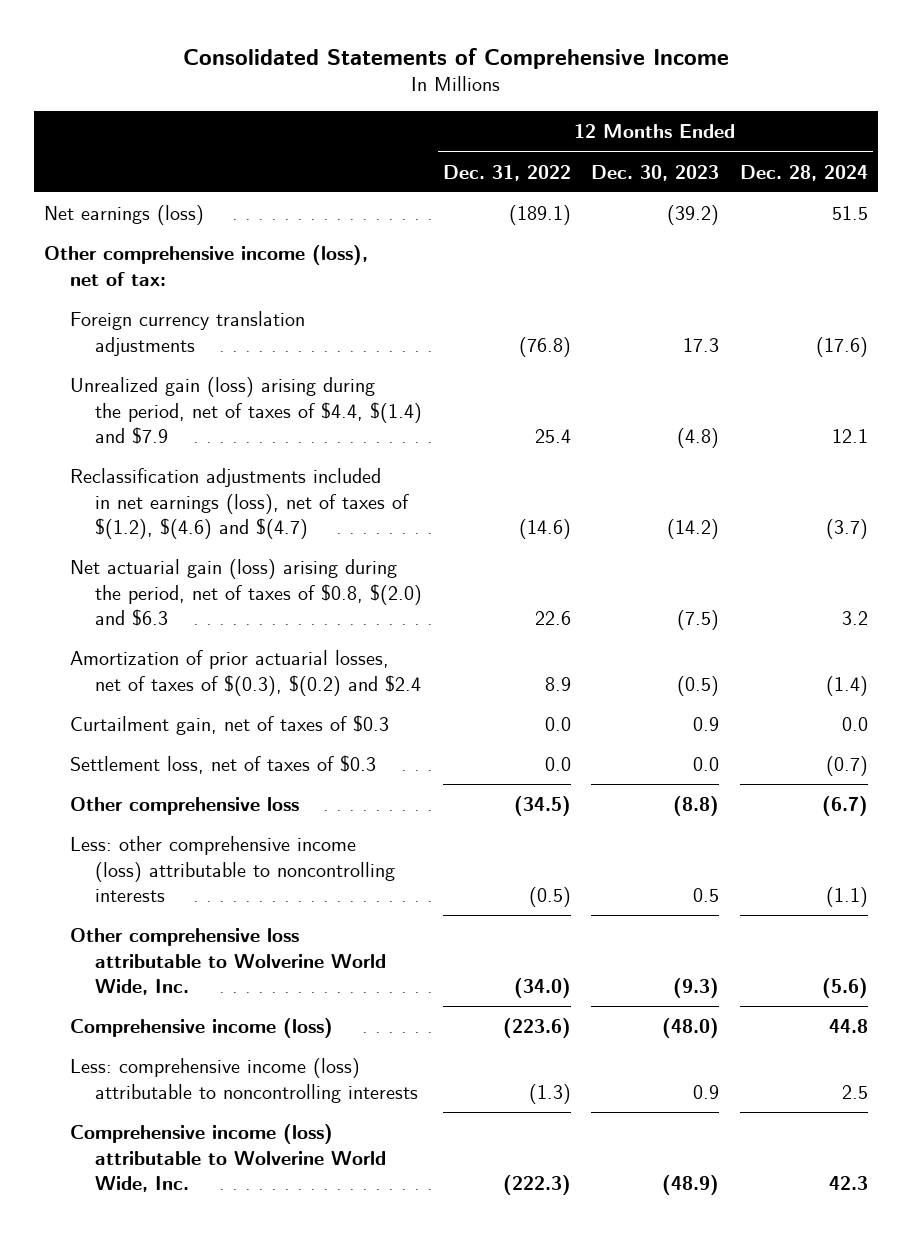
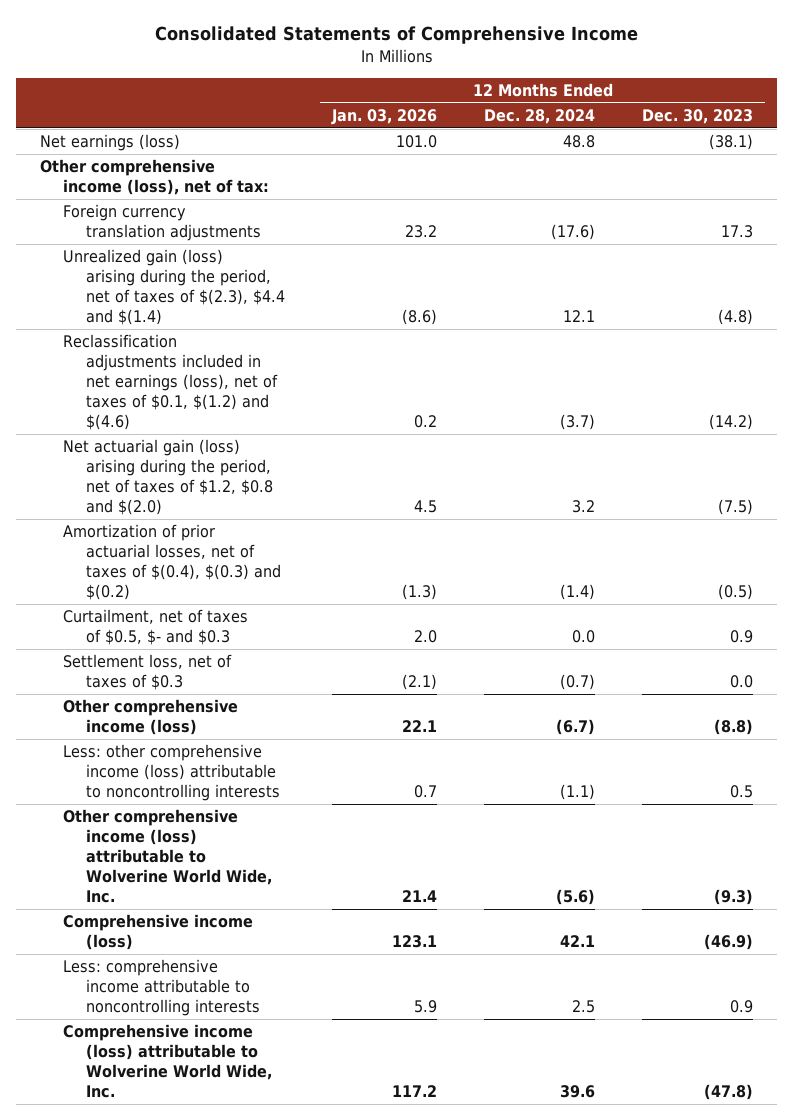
[442,164,571,181] Dec. 31, 2022 -> none
none -> [330,109,437,126] Jan. 03, 2026
[667,205,720,226] (39.2) -> [709,134,754,151] (38.1)
[832,206,869,221] 51.5 -> [563,135,596,149] 48.8
[69,377,423,445] Unrealized gain (loss) arising during the period, net of taxes of $4.4, $(1.4) and $7.9 -> [62,249,285,326] Unrealized gain (loss) arising during the period, net of taxes of $(2.3), $4.4 and $(1.4)
[69,468,410,540] Reclassification adjustments included in net earnings (loss), net of taxes of $(1.2), $(4.6) and $(4.7) -> [62,334,278,431] Reclassification adjustments included in net earnings (loss), net of taxes of $0.1, $(1.2) and $(4.6)
[69,559,423,627] Net actuarial gain (loss) arising during the period, net of taxes of $0.8, $(2.0) and $6.3 -> [62,439,273,516] Net actuarial gain (loss) arising during the period, net of taxes of $1.2, $0.8 and $(2.0)
[69,650,422,696] Amortization of prior actuarial losses, net of taxes of $(0.3), $(0.2) and $2.4 -> [62,524,281,601] Amortization of prior actuarial losses, net of taxes of $(0.4), $(0.3) and $(0.2)
[69,715,389,736] Curtailment gain, net of taxes of $0.3 -> [62,609,248,646] Curtailment, net of taxes of $0.5, $- and $0.3
[69,797,299,816] Other comprehensive loss -> [62,699,238,736] Other comprehensive income (loss)
[69,928,387,996] Other comprehensive loss attributable to Wolverine World Wide, Inc. -> [62,809,272,904] Other comprehensive income (loss) attributable to Wolverine World Wide, Inc.
[662,1018,720,1039] (48.0) -> [704,934,754,951] (46.9)
[829,1019,869,1034] 44.8 -> [560,935,596,948] 42.1
[69,1058,419,1103] Less: comprehensive income (loss) attributable to noncontrolling interests -> [62,959,260,1017] Less: comprehensive income attributable to noncontrolling interests
[662,1175,720,1196] (48.9) -> [704,1084,754,1101] (47.8)
[829,1176,869,1191] 42.3 -> [560,1085,596,1099] 39.6

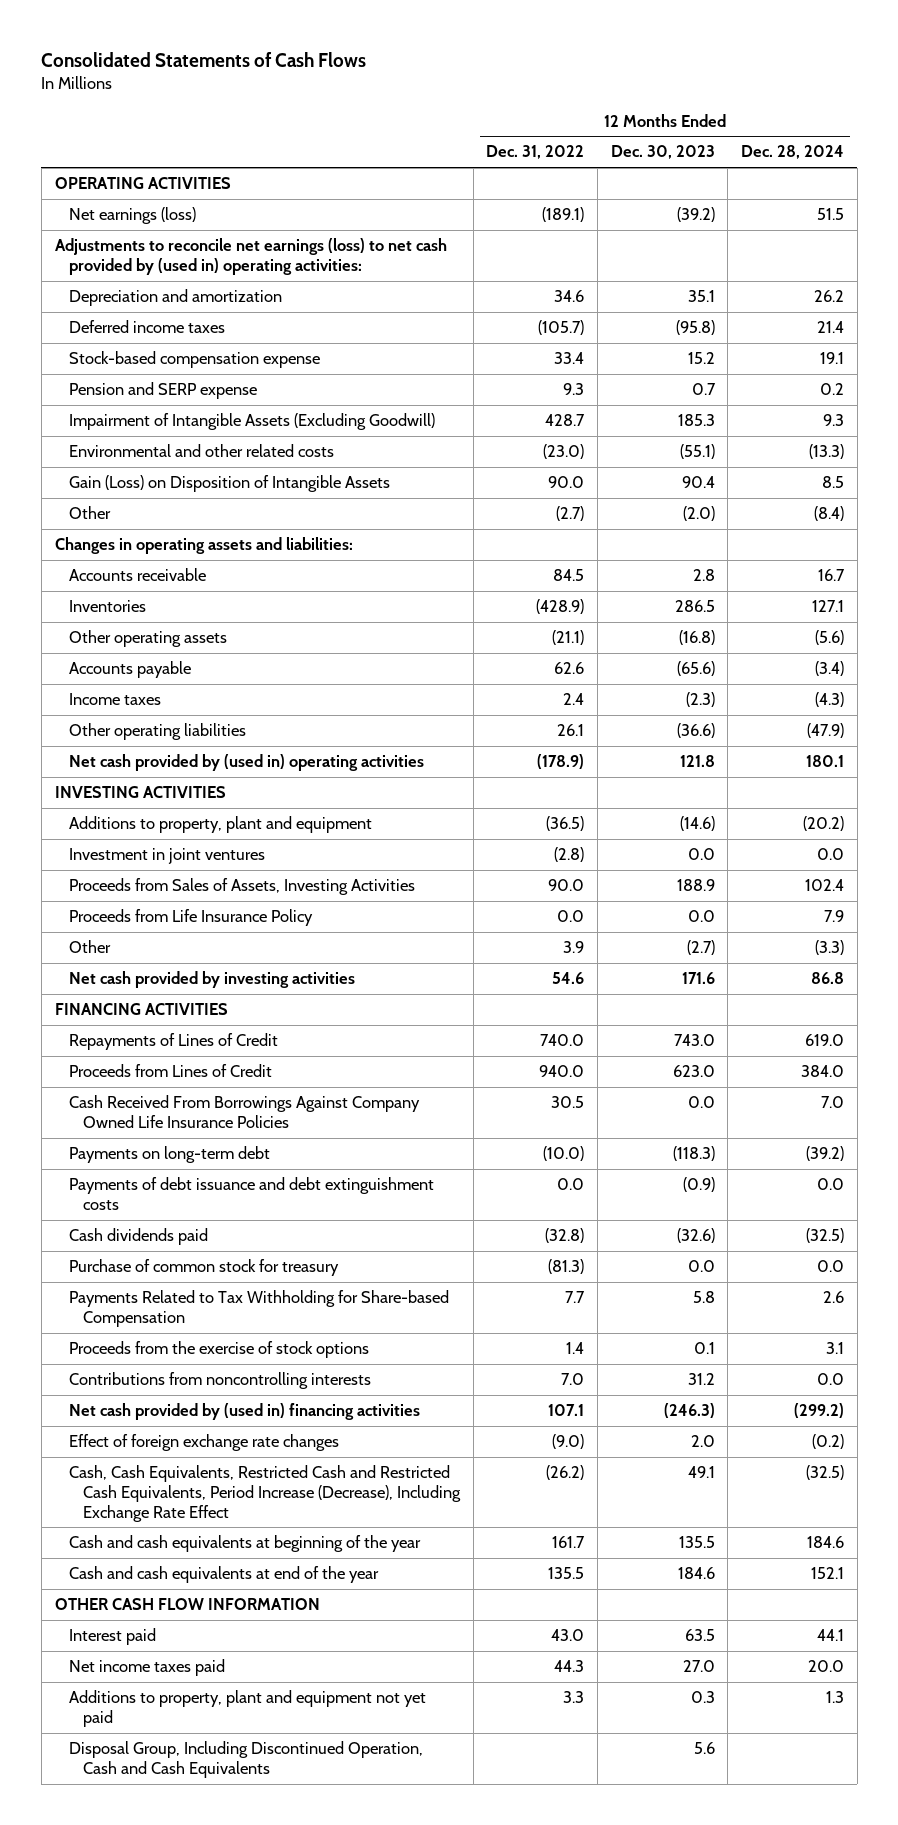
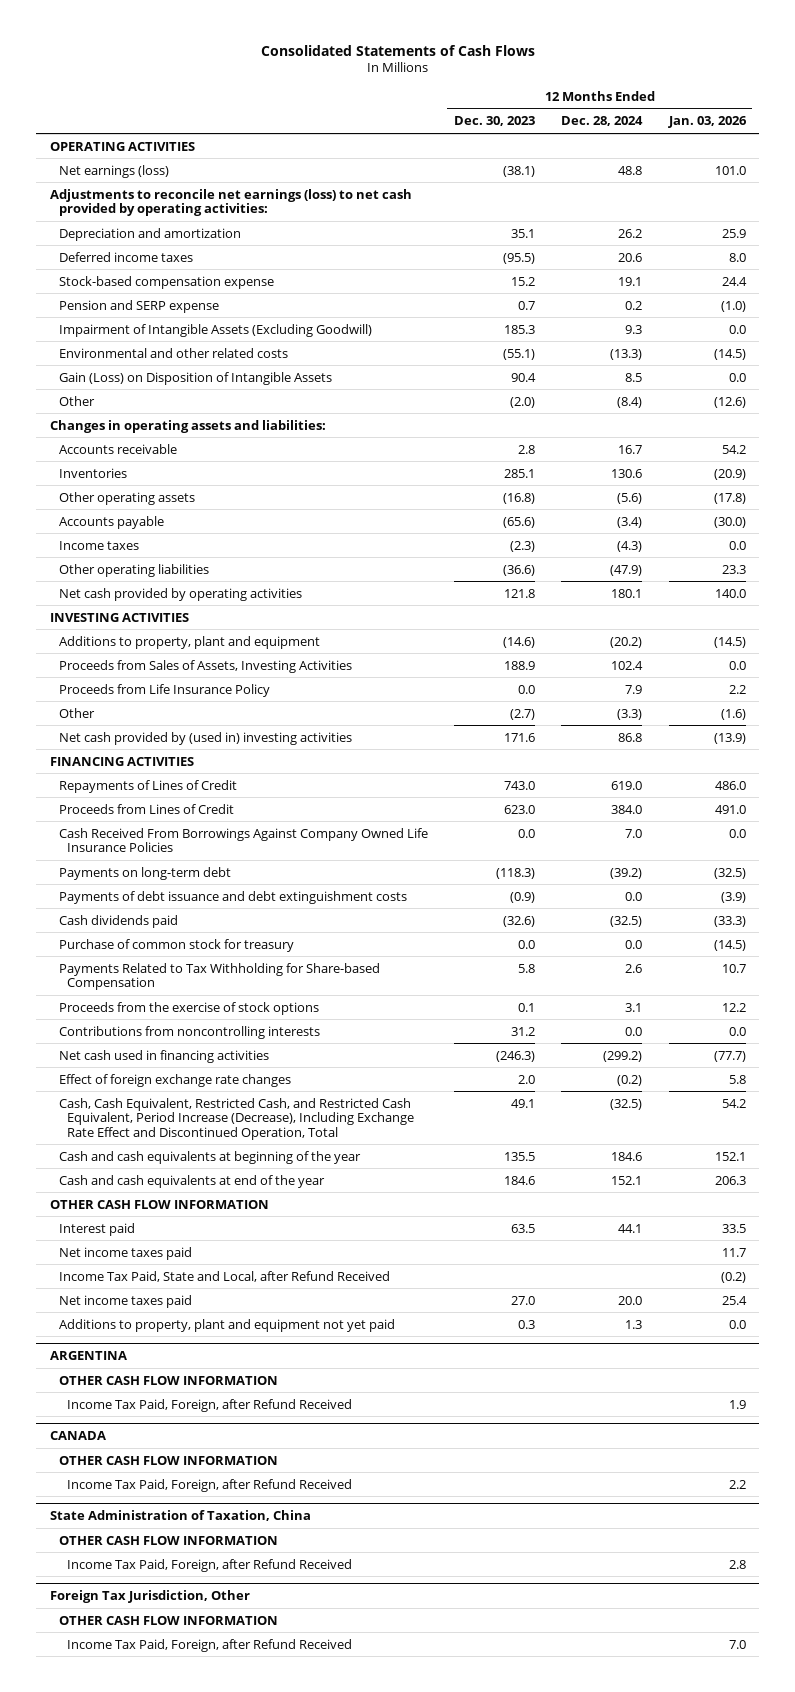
[486,145,585,160] Dec. 31, 2022 -> none
none -> [667,116,747,129] Jan. 03, 2026
[676,207,715,223] (39.2) -> [502,165,535,177] (38.1)
[816,208,844,221] 51.5 -> [618,165,643,175] 48.8
[54,238,447,275] Adjustments to reconcile net earnings (loss) to net cash provided by (used in) operating activities: -> [49,188,412,217] Adjustments to reconcile net earnings (loss) to net cash provided by operating activities:
[675,320,715,336] (95.8) -> [502,252,535,264] (95.5)
[816,321,844,334] 21.4 -> [618,252,643,262] 20.6
[674,600,715,613] 286.5 -> [503,468,535,478] 285.1
[811,600,844,613] 127.1 -> [611,468,643,478] 130.6
[68,754,424,772] Net cash provided by (used in) operating activities -> [58,587,302,601] Net cash provided by operating activities
[68,848,265,865] Investment in joint ventures -> none
[68,971,355,989] Net cash provided by investing activities -> [58,731,352,745] Net cash provided by (used in) investing activities
[68,1403,420,1421] Net cash provided by (used in) financing activities -> [58,1049,269,1063] Net cash used in financing activities
[68,1465,462,1522] Cash, Cash Equivalents, Restricted Cash and Restricted Cash Equivalents, Period Increase (Decrease), Including Exchange Rate Effect -> [58,1097,415,1140] Cash, Cash Equivalent, Restricted Cash, and Restricted Cash Equivalent, Period Increase (Decrease), Including Exchange Rate Effect and Discontinued Operation, Total
none -> [58,1246,192,1260] Net income taxes paid
none -> [58,1270,390,1282] Income Tax Paid, State and Local, after Refund Received
[68,1741,423,1778] Disposal Group, Including Discontinued Operation, Cash and Cash Equivalents -> none
none -> [49,1350,127,1360] ARGENTINA
none -> [58,1375,278,1385] OTHER CASH FLOW INFORMATION
none -> [67,1398,353,1412] Income Tax Paid, Foreign, after Refund Received
none -> [49,1430,106,1440] CANADA
none -> [58,1455,278,1465] OTHER CASH FLOW INFORMATION
none -> [67,1478,353,1492] Income Tax Paid, Foreign, after Refund Received
none -> [49,1509,311,1521] State Administration of Taxation, China
none -> [58,1535,278,1545] OTHER CASH FLOW INFORMATION
none -> [67,1558,353,1572] Income Tax Paid, Foreign, after Refund Received
none -> [49,1589,250,1603] Foreign Tax Jurisdiction, Other
none -> [58,1615,278,1625] OTHER CASH FLOW INFORMATION
none -> [67,1638,353,1652] Income Tax Paid, Foreign, after Refund Received

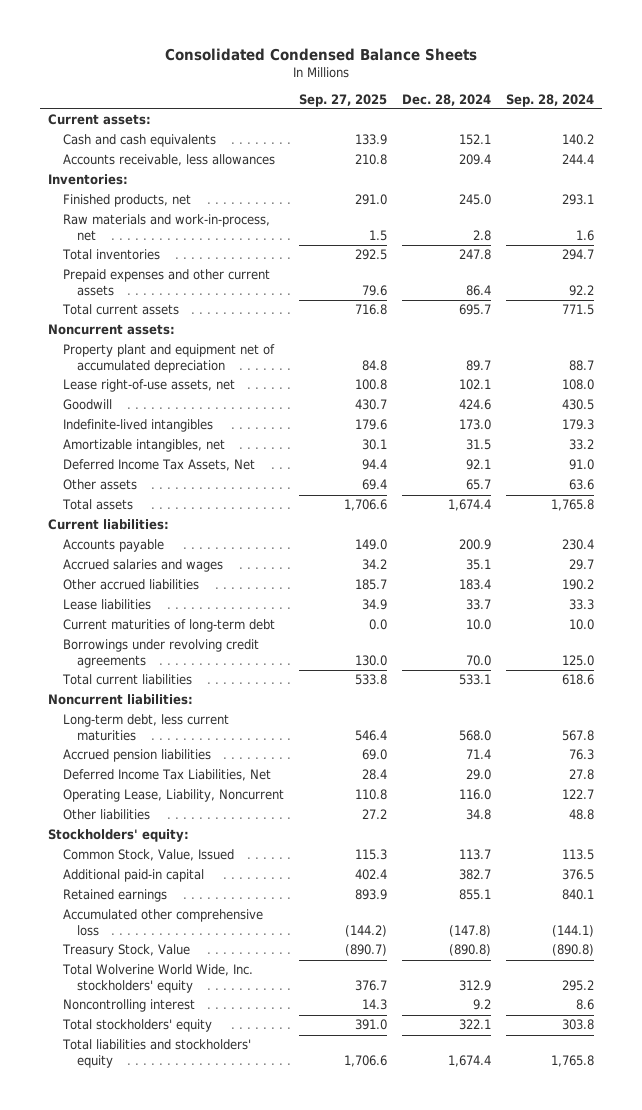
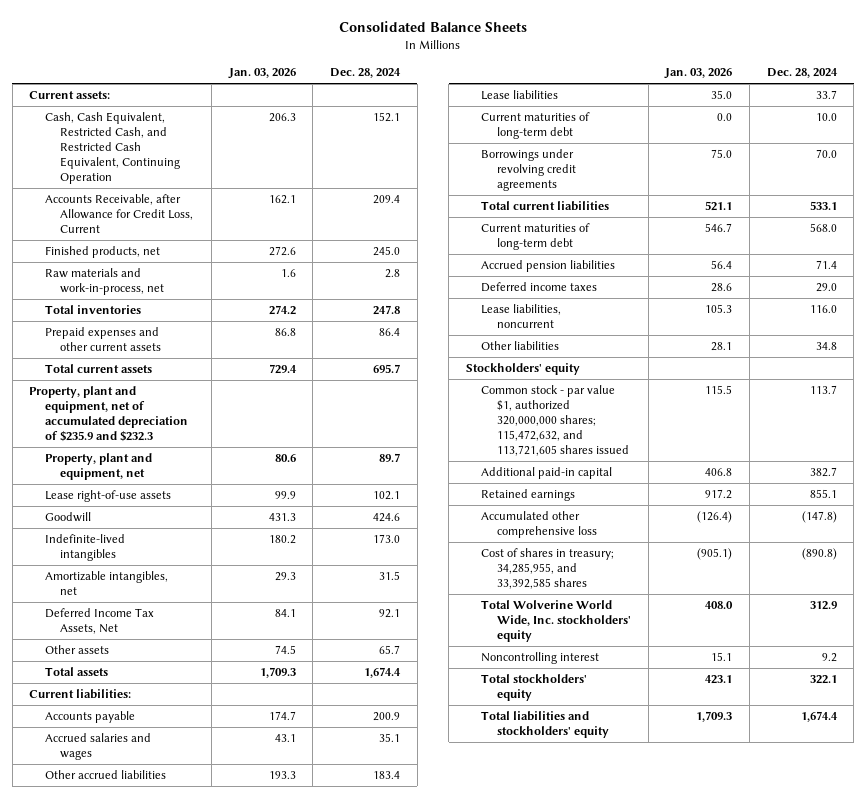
[165,47,478,61] Consolidated Condensed Balance Sheets -> [338,20,527,32] Consolidated Balance Sheets
[298,93,387,107] Sep. 27, 2025 -> none
[506,93,595,107] Sep. 28, 2024 -> none
none -> [227,68,296,80] Jan. 03, 2026
[47,174,128,186] Inventories: -> none
[62,134,216,148] Cash and cash equivalents -> [44,112,181,185] Cash, Cash Equivalent, Restricted Cash, and Restricted Cash Equivalent, Continuing Operation
[62,154,275,167] Accounts receivable, less allowances -> [44,194,194,234] Accounts Receivable, after Allowance for Credit Loss, Current
[47,324,175,336] Noncurrent assets: -> none
none -> [29,386,188,443] Property, plant and equipment, net of accumulated depreciation of $235.9 and $232.3
[62,344,275,373] Property plant and equipment net of accumulated depreciation -> [44,453,152,481] Property, plant and equipment, net
[62,379,235,393] Lease right-of-use assets, net -> [44,490,171,503] Lease right-of-use assets
[47,694,193,706] Noncurrent liabilities: -> none
[62,714,229,741] Long-term debt, less current maturities -> [481,223,591,251] Current maturities of long-term debt
[62,769,271,782] Deferred Income Tax Liabilities, Net -> [481,282,598,293] Deferred income taxes
[62,789,284,803] Operating Lease, Liability, Noncurrent -> [481,304,562,329] Lease liabilities, noncurrent
[47,829,189,843] Stockholders' equity: -> [465,363,580,376] Stockholders' equity
[62,849,234,862] Common Stock, Value, Issued -> [481,385,629,457] Common stock - par value $1, authorized 320,000,000 shares; 115,472,632, and 113,721,605 shares issued
[61,944,190,958] Treasury Stock, Value -> [481,548,615,590] Cost of shares in treasury; 34,285,955, and 33,392,585 shares

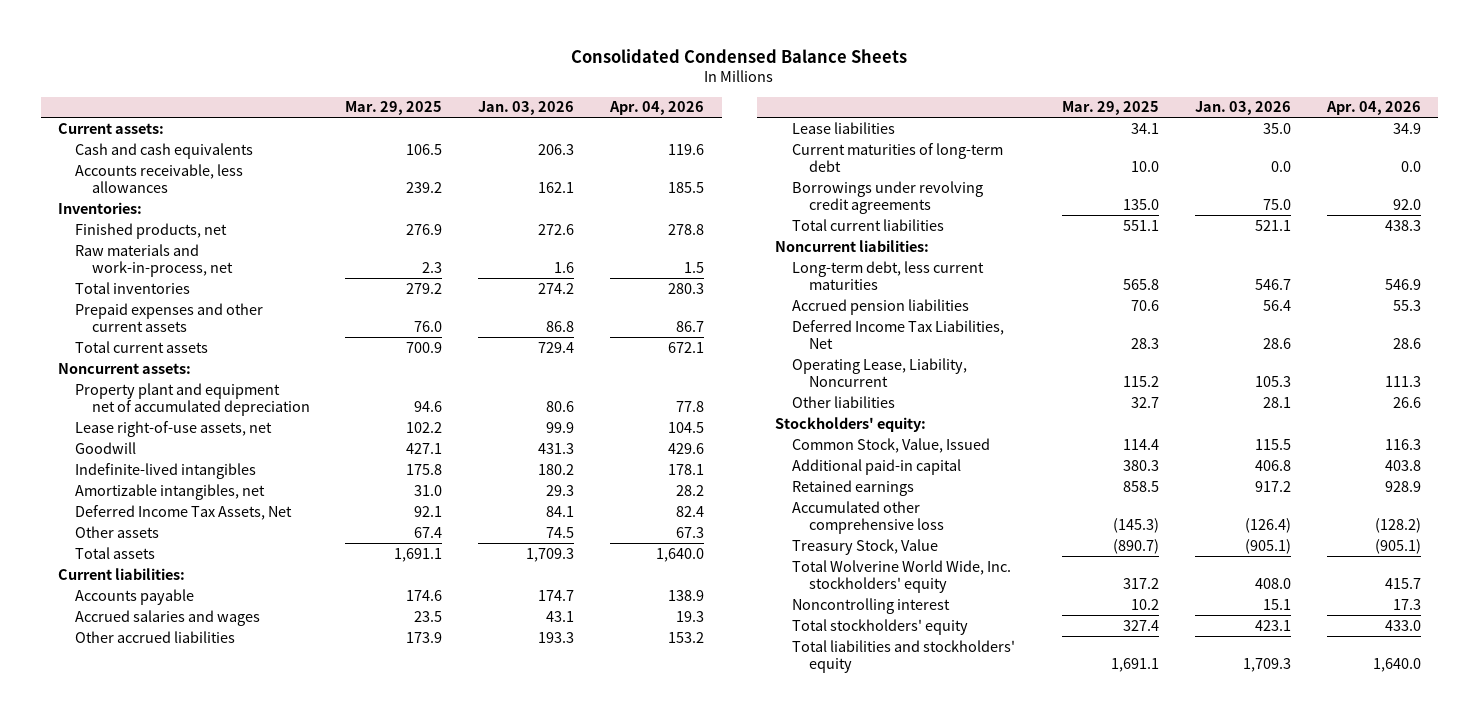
[338,20,527,32] Consolidated Balance Sheets -> [571,48,908,63] Consolidated Condensed Balance Sheets
[330,68,402,79] Dec. 28, 2024 -> none
none -> [345,101,443,116] Mar. 29, 2025
none -> [608,101,704,116] Apr. 04, 2026
[44,112,181,185] Cash, Cash Equivalent, Restricted Cash, and Restricted Cash Equivalent, Continuing Operation -> [75,142,254,159] Cash and cash equivalents
[44,194,194,234] Accounts Receivable, after Allowance for Credit Loss, Current -> [75,163,244,193] Accounts receivable, less allowances
none -> [58,201,143,214] Inventories:
[29,386,188,443] Property, plant and equipment, net of accumulated depreciation of $235.9 and $232.3 -> none
none -> [58,362,192,374] Noncurrent assets:
[44,453,152,481] Property, plant and equipment, net -> [75,382,310,416] Property plant and equipment net of accumulated depreciation
[44,490,171,503] Lease right-of-use assets -> [75,420,273,437] Lease right-of-use assets, net
none -> [775,239,930,252] Noncurrent liabilities:
[481,223,591,251] Current maturities of long-term debt -> [791,260,984,290] Long-term debt, less current maturities
[481,282,598,293] Deferred income taxes -> [791,319,1004,349] Deferred Income Tax Liabilities, Net
[481,304,562,329] Lease liabilities, noncurrent -> [791,357,967,387] Operating Lease, Liability, Noncurrent
[465,363,580,376] Stockholders' equity -> [775,416,927,432] Stockholders' equity:
[481,385,629,457] Common stock - par value $1, authorized 320,000,000 shares; 115,472,632, and 113,721,605 shares issued -> [791,437,990,453] Common Stock, Value, Issued
[481,548,615,590] Cost of shares in treasury; 34,285,955, and 33,392,585 shares -> [791,538,938,555] Treasury Stock, Value

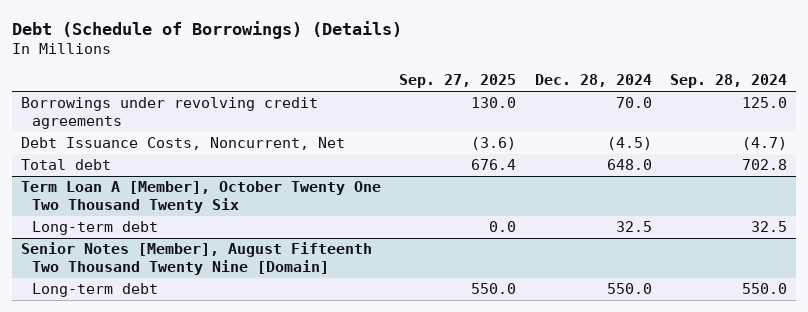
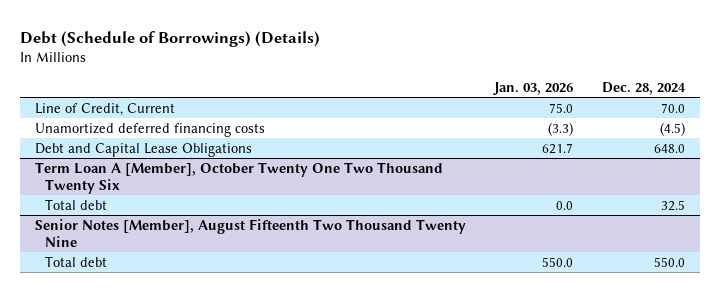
[399,74,517,89] Sep. 27, 2025 -> none
[669,74,787,89] Sep. 28, 2024 -> none
none -> [493,81,574,95] Jan. 03, 2026
[21,97,319,130] Borrowings under revolving credit agreements -> [34,102,175,116] Line of Credit, Current
[21,137,346,151] Debt Issuance Costs, Noncurrent, Net -> [34,122,265,137] Unamortized deferred financing costs
[21,159,112,171] Total debt -> [34,142,252,157] Debt and Capital Lease Obligations
[31,221,158,236] Long-term debt -> [45,198,108,210] Total debt
[21,242,373,276] Senior Notes [Member], August Fifteenth Two Thousand Twenty Nine [Domain] -> [34,218,466,247] Senior Notes [Member], August Fifteenth Two Thousand Twenty Nine
[31,283,158,298] Long-term debt -> [45,255,108,267] Total debt

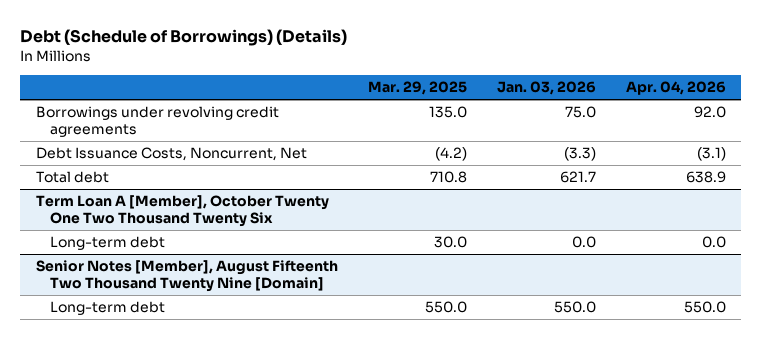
[602,81,687,95] Dec. 28, 2024 -> none
none -> [367,80,467,95] Mar. 29, 2025
none -> [626,80,727,95] Apr. 04, 2026
[34,102,175,116] Line of Credit, Current -> [35,106,279,137] Borrowings under revolving credit agreements
[34,122,265,137] Unamortized deferred financing costs -> [35,147,307,162] Debt Issuance Costs, Noncurrent, Net
[34,142,252,157] Debt and Capital Lease Obligations -> [35,171,109,184] Total debt
[45,198,108,210] Total debt -> [50,236,166,251] Long-term debt
[34,218,466,247] Senior Notes [Member], August Fifteenth Two Thousand Twenty Nine -> [35,260,338,292] Senior Notes [Member], August Fifteenth Two Thousand Twenty Nine [Domain]
[45,255,108,267] Total debt -> [50,301,166,316] Long-term debt

